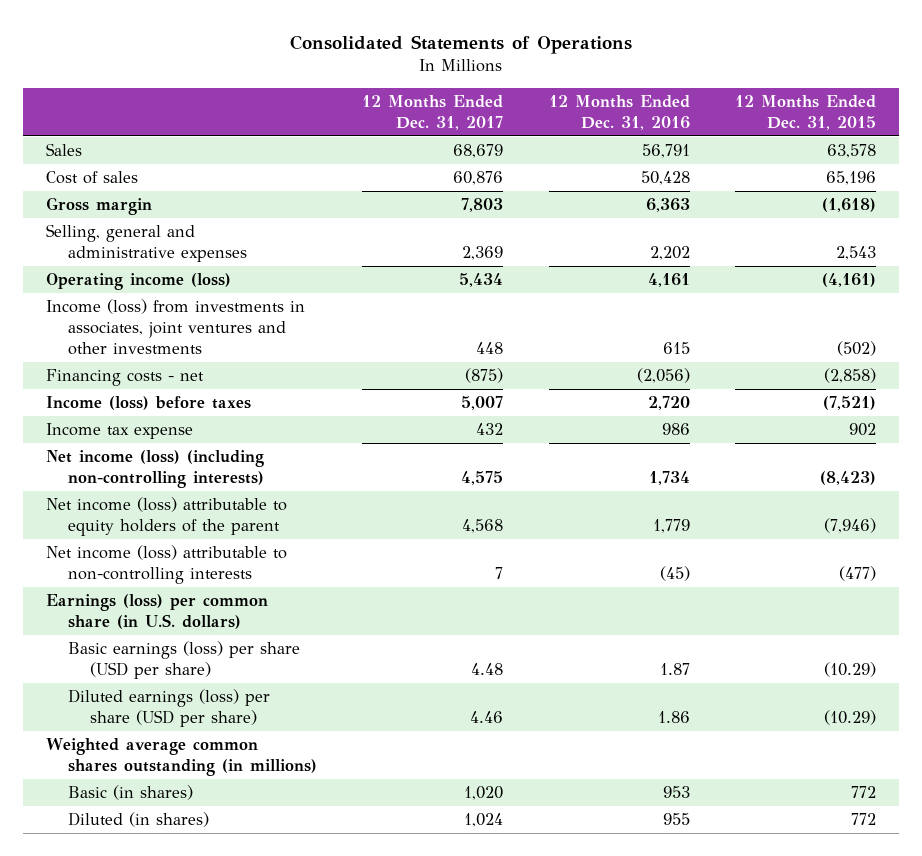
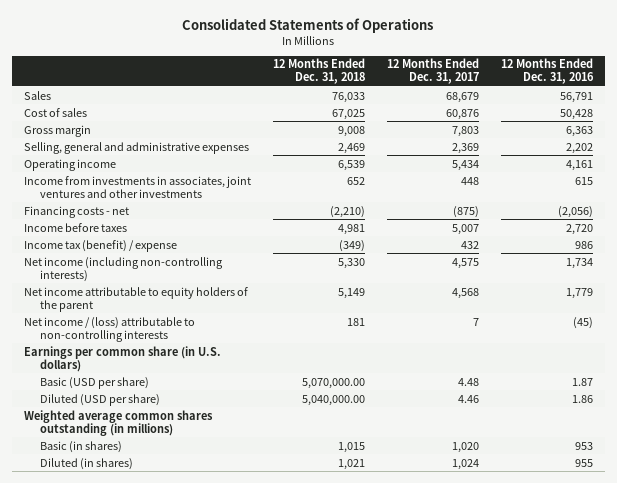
[735,95,877,130] 12 Months Ended Dec. 31, 2015 -> none
none -> [272,58,365,85] 12 Months Ended Dec. 31, 2018
[45,273,231,291] Operating income (loss) -> [23,158,116,171] Operating income
[45,299,305,355] Income (loss) from investments in associates, joint ventures and other investments -> [23,175,251,198] Income from investments in associates, joint ventures and other investments
[45,396,251,411] Income (loss) before taxes -> [23,222,127,232] Income before taxes
[45,423,193,440] Income tax expense -> [23,239,177,252] Income tax (benefit) / expense
[45,450,264,489] Net income (loss) (including non-controlling interests) -> [23,256,223,282] Net income (including non-controlling interests)
[45,497,287,537] Net income (loss) attributable to equity holders of the parent -> [23,286,248,312] Net income attributable to equity holders of the parent
[45,545,287,585] Net income (loss) attributable to non-controlling interests -> [23,316,195,342] Net income / (loss) attributable to non-controlling interests
[45,594,268,630] Earnings (loss) per common share (in U.S. dollars) -> [23,345,221,372] Earnings per common share (in U.S. dollars)
[67,641,300,680] Basic earnings (loss) per share (USD per share) -> [39,376,149,389] Basic (USD per share)
[67,689,270,728] Diluted earnings (loss) per share (USD per share) -> [39,393,160,406] Diluted (USD per share)

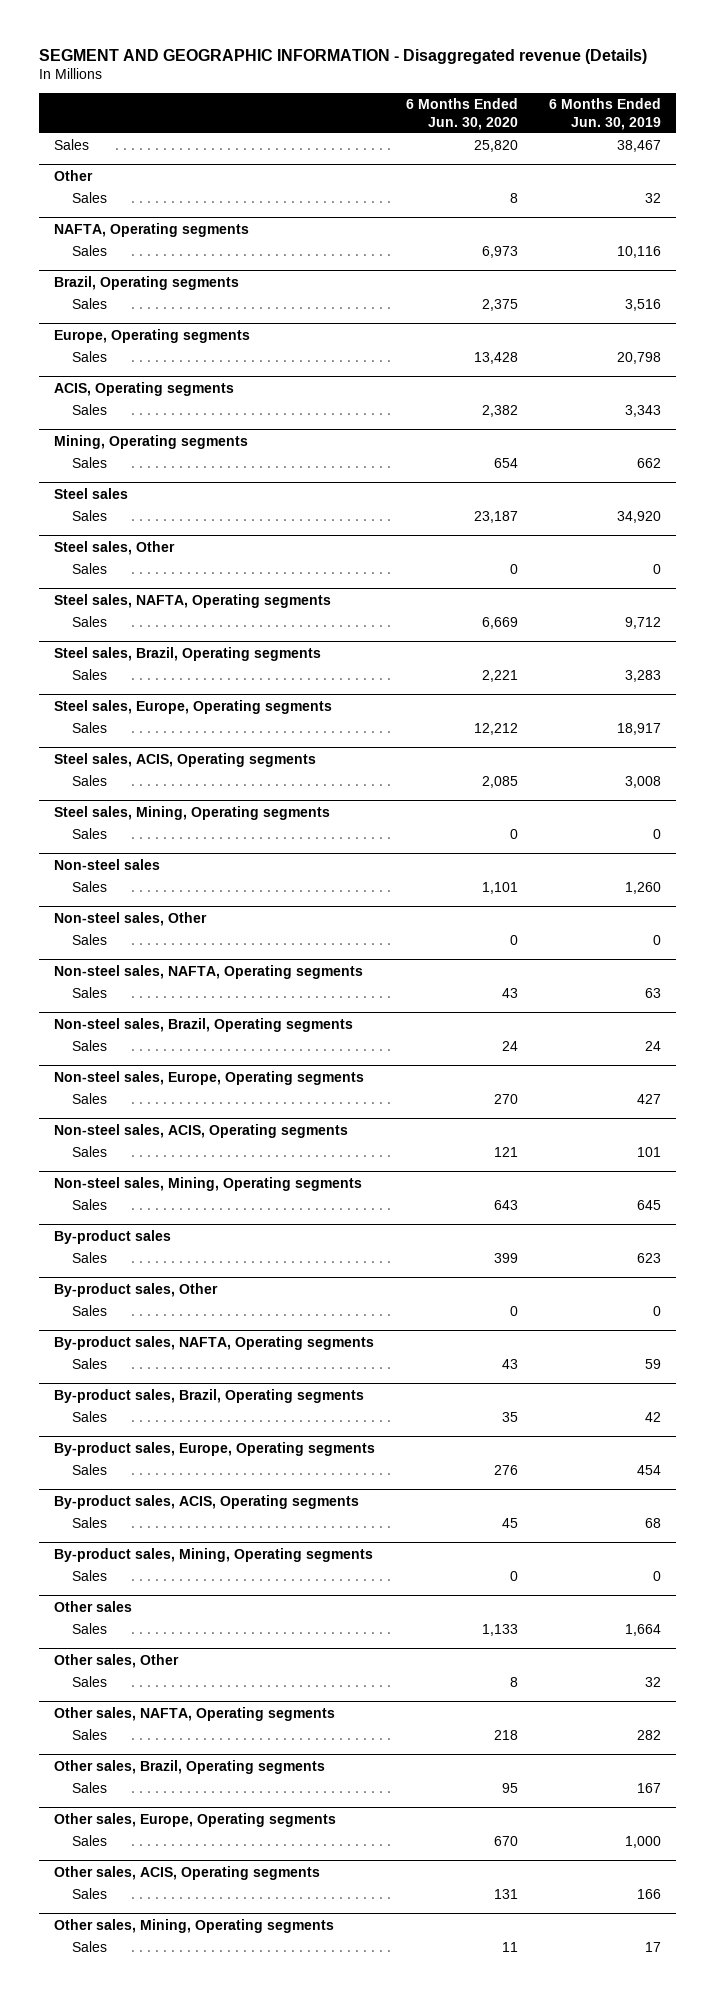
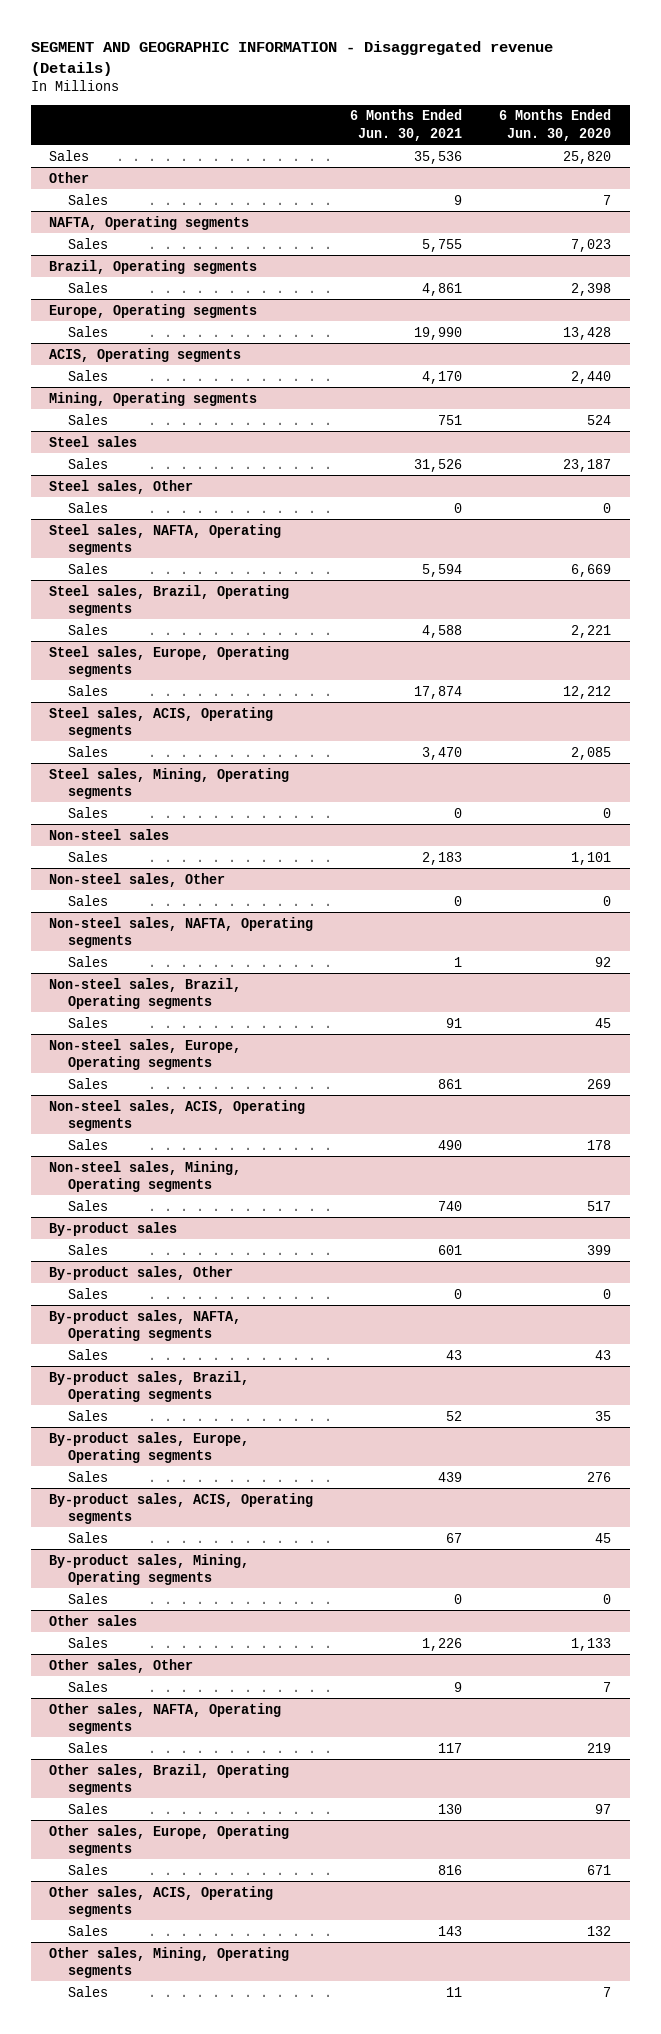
[548,97,661,130] 6 Months Ended Jun. 30, 2019 -> none
none -> [350,109,463,141] 6 Months Ended Jun. 30, 2021
[509,192,518,203] 8 -> [603,194,612,205] 7
[481,245,518,258] 6,973 -> [571,238,612,252] 7,023
[481,298,518,311] 2,375 -> [571,282,612,296] 2,398
[481,404,518,417] 2,382 -> [571,370,612,384] 2,440
[493,457,518,468] 654 -> [587,414,612,425] 524
[501,987,518,998] 43 -> [595,956,612,967] 92
[501,1040,518,1051] 24 -> [595,1017,612,1028] 45
[493,1093,518,1104] 270 -> [587,1078,612,1089] 269
[493,1146,518,1157] 121 -> [587,1139,612,1150] 178
[493,1199,518,1210] 643 -> [587,1200,612,1211] 517
[509,1676,518,1687] 8 -> [603,1681,612,1692] 7
[493,1729,518,1740] 218 -> [587,1742,612,1753] 219
[501,1782,518,1793] 95 -> [595,1803,612,1814] 97
[493,1835,518,1846] 670 -> [587,1864,612,1875] 671
[493,1888,518,1899] 131 -> [587,1925,612,1936] 132
[501,1941,518,1952] 11 -> [603,1986,612,1997] 7

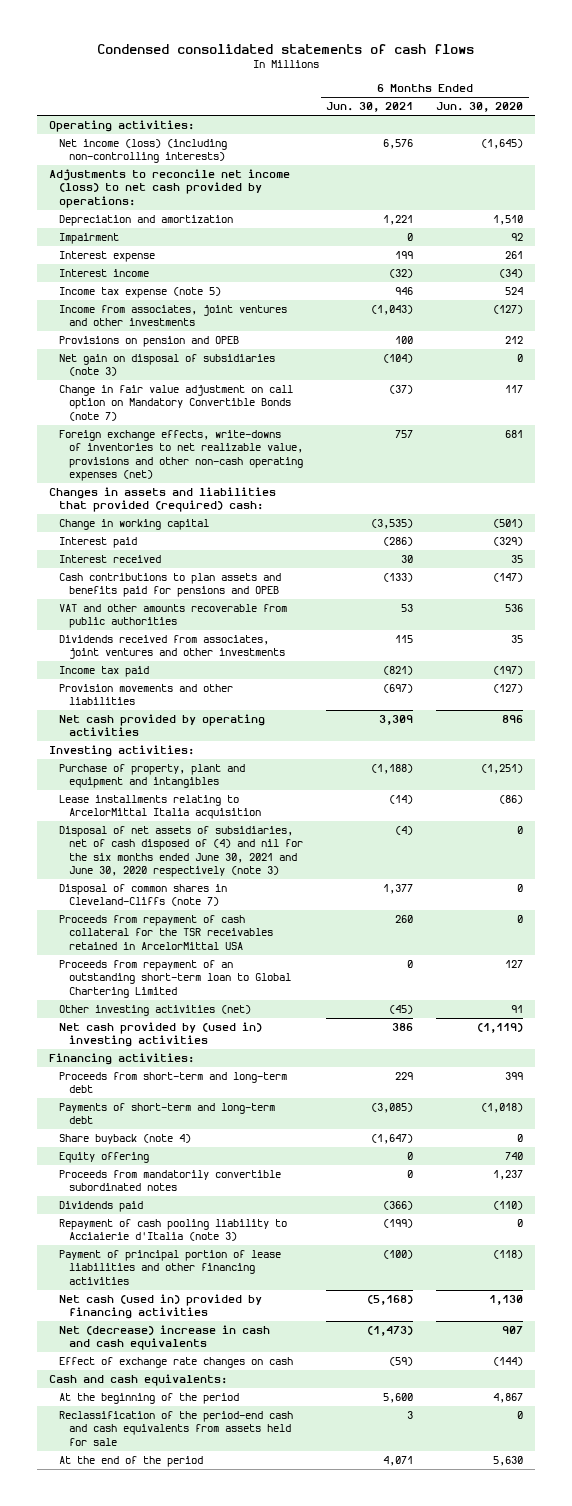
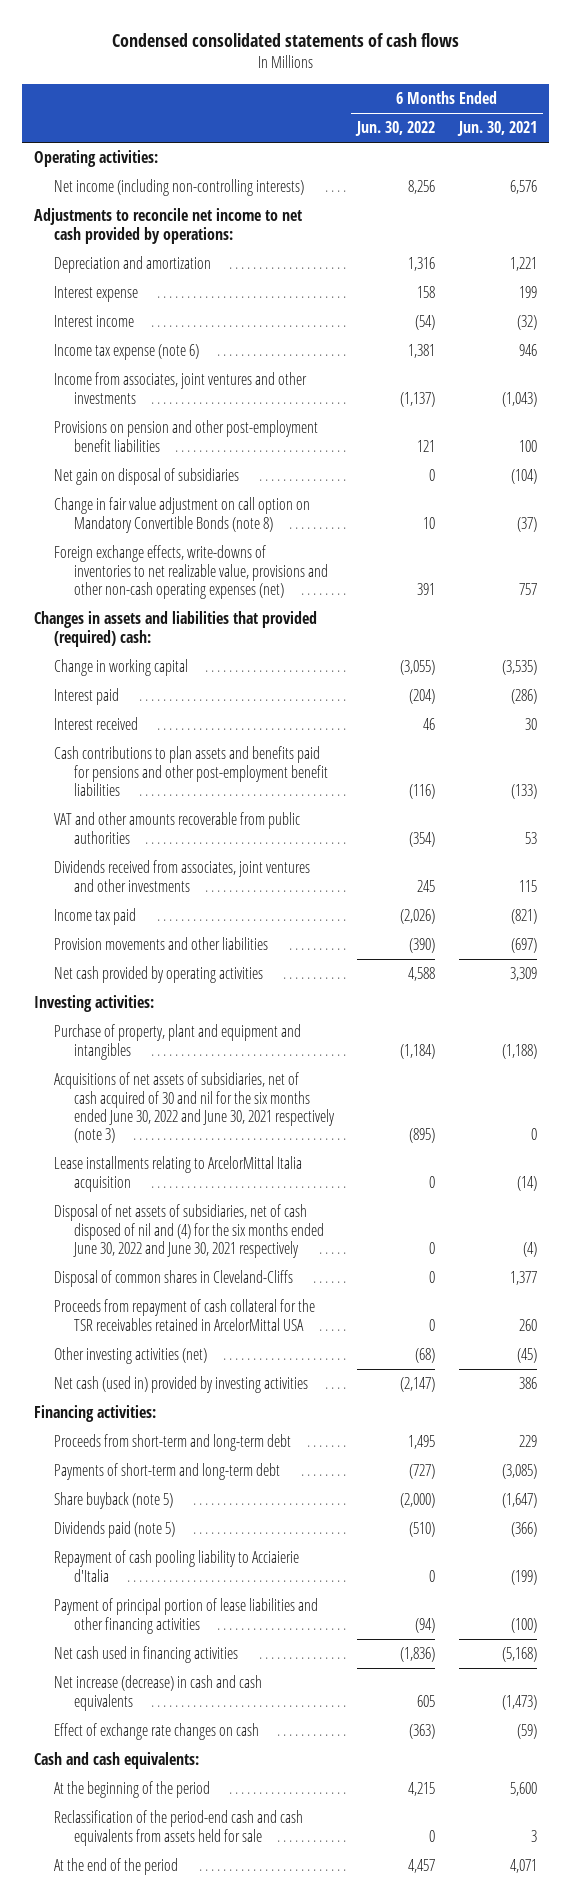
[436,102,524,113] Jun. 30, 2020 -> none
none -> [355,121,436,137] Jun. 30, 2022
[59,139,228,164] Net income (loss) (including non-controlling interests) -> [53,179,304,197] Net income (including non-controlling interests)
[48,169,290,208] Adjustments to reconcile net income (loss) to net cash provided by operations: -> [34,208,303,244] Adjustments to reconcile net income to net cash provided by operations:
[59,233,120,245] Impairment -> none
[59,287,222,299] Income tax expense (note 5) -> [53,344,199,361] Income tax expense (note 6)
[59,336,240,348] Provisions on pension and OPEB -> [53,420,318,452] Provisions on pension and other post-employment benefit liabilities
[59,354,276,377] Net gain on disposal of subsidiaries (note 3) -> [53,468,239,486] Net gain on disposal of subsidiaries
[59,385,294,421] Change in fair value adjustment on call option on Mandatory Convertible Bonds (note 7) -> [53,497,310,533] Change in fair value adjustment on call option on Mandatory Convertible Bonds (note 8)
[59,573,282,598] Cash contributions to plan assets and benefits paid for pensions and OPEB -> [53,746,328,796] Cash contributions to plan assets and benefits paid for pensions and other post-employment benefit liabilities
none -> [53,1072,335,1144] Acquisitions of net assets of subsidiaries, net of cash acquired of 30 and nil for the six months ended June 30, 2022 and June 30, 2021 respectively (note 3)
[59,826,304,877] Disposal of net assets of subsidiaries, net of cash disposed of (4) and nil for the six months ended June 30, 2021 and June 30, 2020 respectively (note 3) -> [53,1204,324,1258] Disposal of net assets of subsidiaries, net of cash disposed of nil and (4) for the six months ended June 30, 2022 and June 30, 2021 respectively
[59,884,228,907] Disposal of common shares in Cleveland-Cliffs (note 7) -> [53,1270,293,1288] Disposal of common shares in Cleveland-Cliffs
[59,960,292,998] Proceeds from repayment of an outstanding short-term loan to Global Chartering Limited -> none
[59,1022,263,1048] Net cash provided by (used in) investing activities -> [53,1376,308,1394] Net cash (used in) provided by investing activities
[59,1152,150,1164] Equity offering -> none
[59,1170,282,1192] Proceeds from mandatorily convertible subordinated notes -> none
[59,1134,192,1145] Share buyback (note 4) -> [53,1492,173,1510] Share buyback (note 5)
[59,1201,144,1213] Dividends paid -> [53,1521,175,1539] Dividends paid (note 5)
[59,1219,288,1242] Repayment of cash pooling liability to Acciaierie d'Italia (note 3) -> [53,1550,299,1582] Repayment of cash pooling liability to Acciaierie d'Italia
[59,1294,263,1320] Net cash (used in) provided by financing activities -> [53,1646,238,1664] Net cash used in financing activities
[59,1325,271,1351] Net (decrease) increase in cash and cash equivalents -> [53,1675,262,1711] Net increase (decrease) in cash and cash equivalents

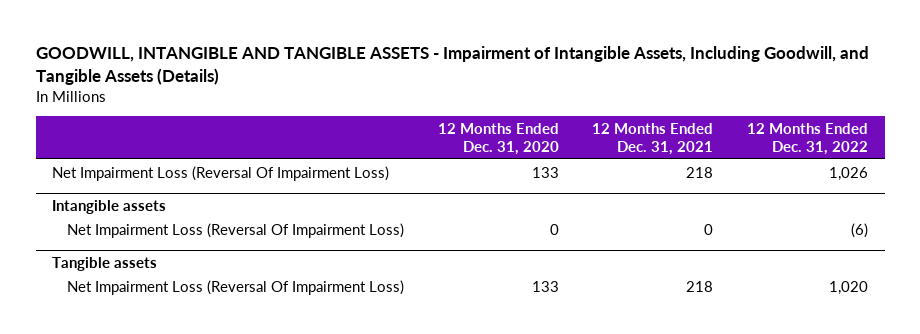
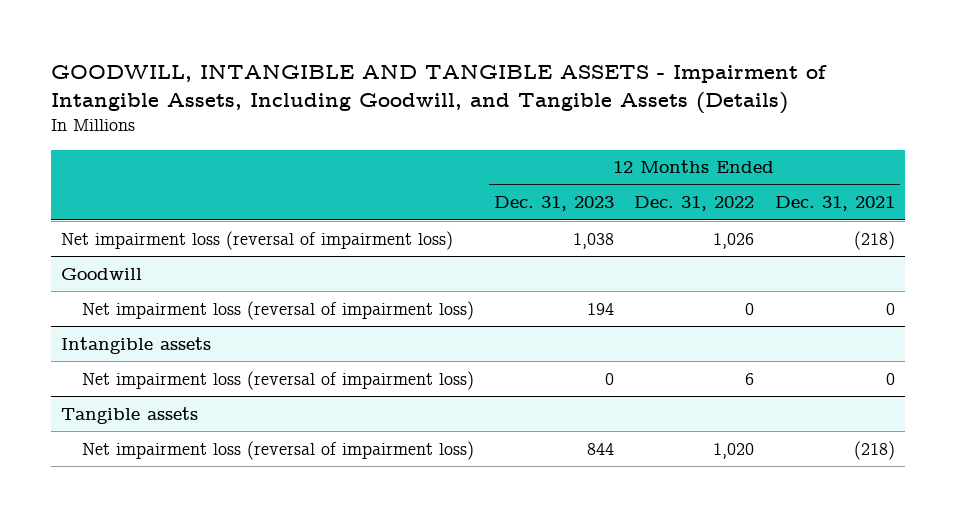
[437,122,559,155] 12 Months Ended Dec. 31, 2020 -> none
none -> [494,196,615,212] Dec. 31, 2023
[52,165,390,181] Net Impairment Loss (Reversal Of Impairment Loss) -> [61,230,454,250] Net impairment loss (reversal of impairment loss)
[686,166,714,178] 218 -> [853,230,895,250] (218)
none -> [61,267,143,280] Goodwill
none -> [81,300,474,320] Net impairment loss (reversal of impairment loss)
[67,222,405,238] Net Impairment Loss (Reversal Of Impairment Loss) -> [81,370,474,390] Net impairment loss (reversal of impairment loss)
[850,222,868,238] (6) -> [745,372,755,385] 6
[67,279,405,295] Net Impairment Loss (Reversal Of Impairment Loss) -> [81,440,474,460] Net impairment loss (reversal of impairment loss)
[686,280,714,292] 218 -> [853,440,895,460] (218)

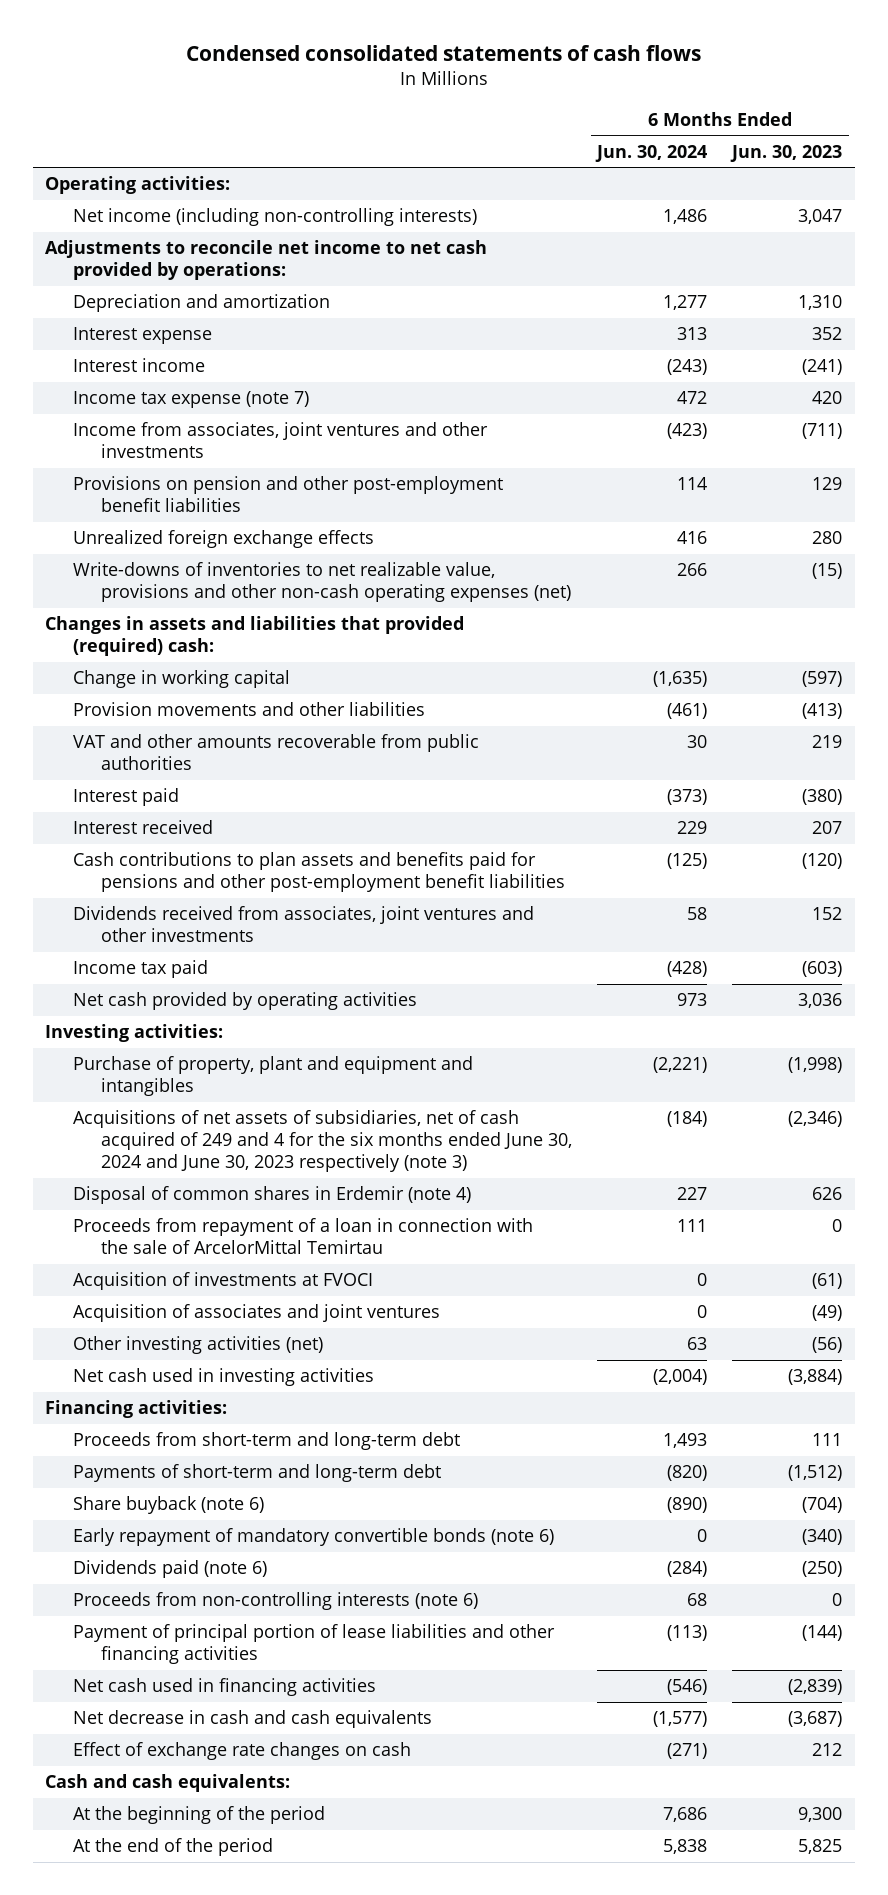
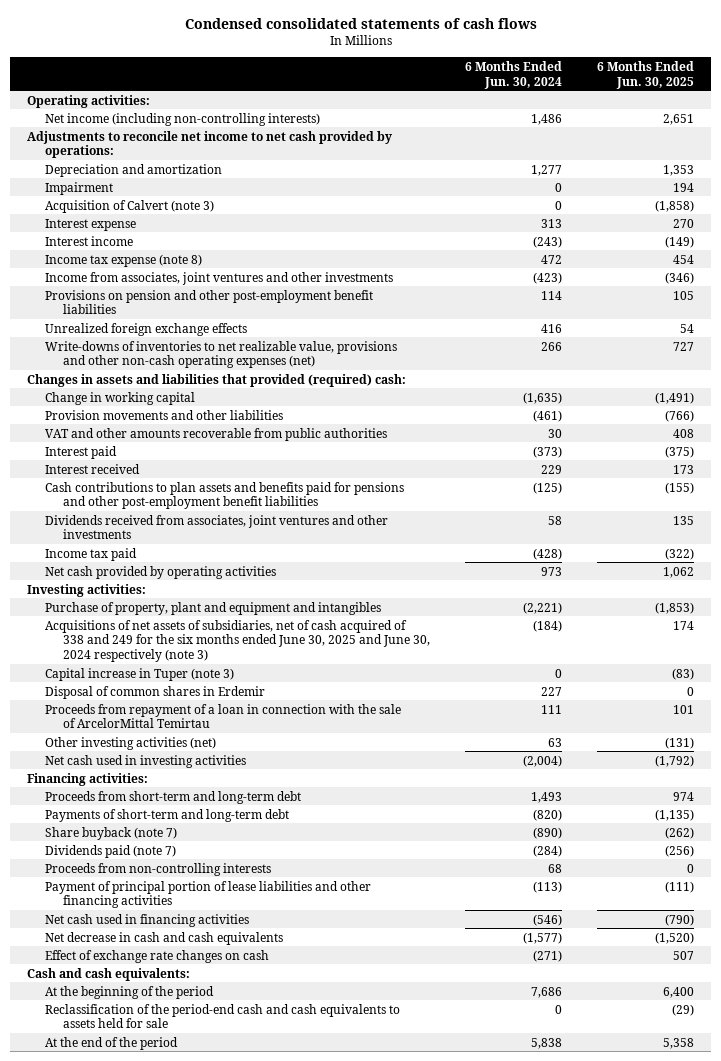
[730,144,843,162] Jun. 30, 2023 -> none
none -> [596,60,694,89] 6 Months Ended Jun. 30, 2025
none -> [44,181,113,195] Impairment
none -> [44,199,214,213] Acquisition of Calvert (note 3)
[73,391,310,409] Income tax expense (note 7) -> [44,253,202,267] Income tax expense (note 8)
[73,1110,573,1173] Acquisitions of net assets of subsidiaries, net of cash acquired of 249 and 4 for the six months ended June 30, 2024 and June 30, 2023 respectively (note 3) -> [44,619,430,662] Acquisitions of net assets of subsidiaries, net of cash acquired of 338 and 249 for the six months ended June 30, 2025 and June 30, 2024 respectively (note 3)
none -> [44,667,234,681] Capital increase in Tuper (note 3)
[73,1186,472,1205] Disposal of common shares in Erdemir (note 4) -> [44,685,265,699] Disposal of common shares in Erdemir
[73,1272,374,1291] Acquisition of investments at FVOCI -> none
[73,1304,441,1323] Acquisition of associates and joint ventures -> none
[73,1528,555,1547] Early repayment of mandatory convertible bonds (note 6) -> none
[73,1496,265,1515] Share buyback (note 6) -> [44,826,177,840] Share buyback (note 7)
[73,1560,268,1579] Dividends paid (note 6) -> [44,844,176,858] Dividends paid (note 7)
[73,1592,479,1611] Proceeds from non-controlling interests (note 6) -> [44,862,271,876] Proceeds from non-controlling interests
none -> [44,1003,400,1029] Reclassification of the period-end cash and cash equivalents to assets held for sale

